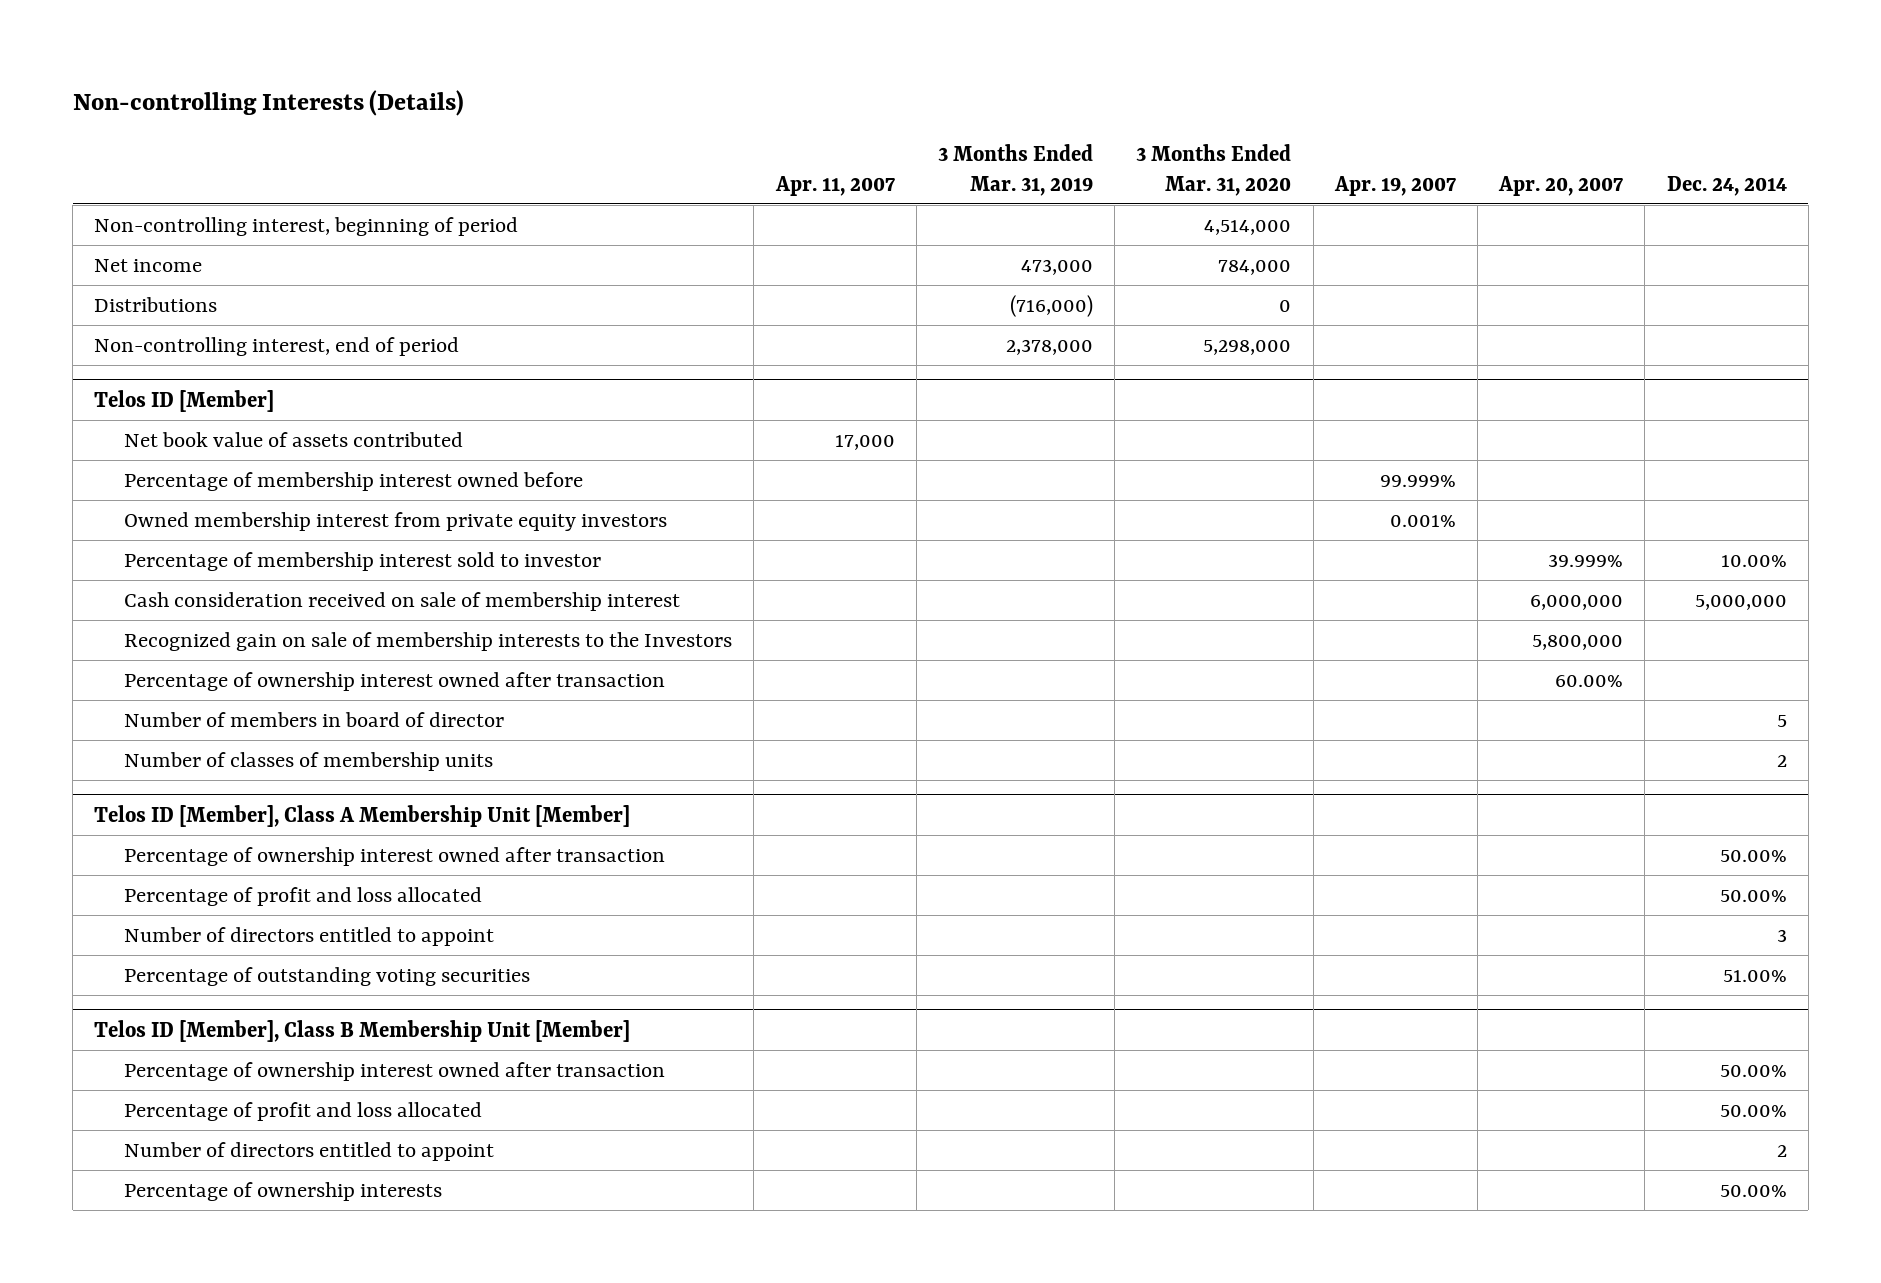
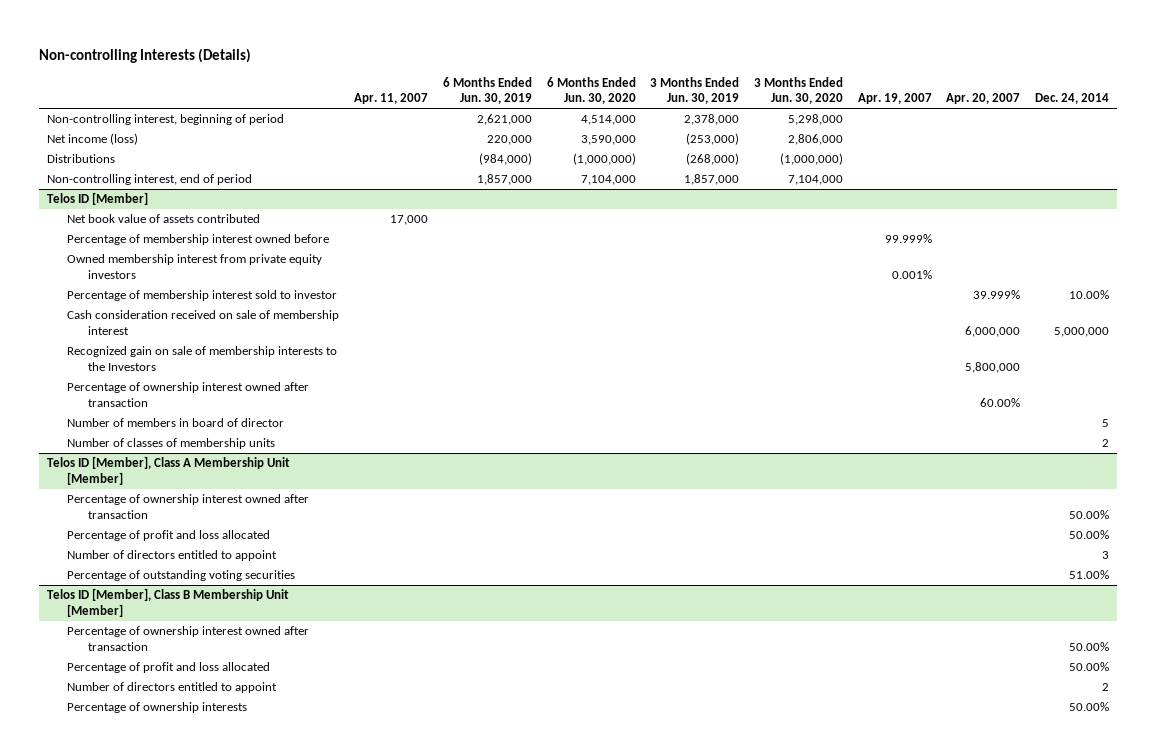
[937,144,1093,196] 3 Months Ended Mar. 31, 2019 -> none
[1136,144,1292,196] 3 Months Ended Mar. 31, 2020 -> none
none -> [442,76,532,105] 6 Months Ended Jun. 30, 2019
none -> [546,76,636,105] 6 Months Ended Jun. 30, 2020
none -> [650,76,740,105] 3 Months Ended Jun. 30, 2019
none -> [753,76,843,105] 3 Months Ended Jun. 30, 2020
[94,258,203,272] Net income -> [46,133,138,146] Net income (loss)

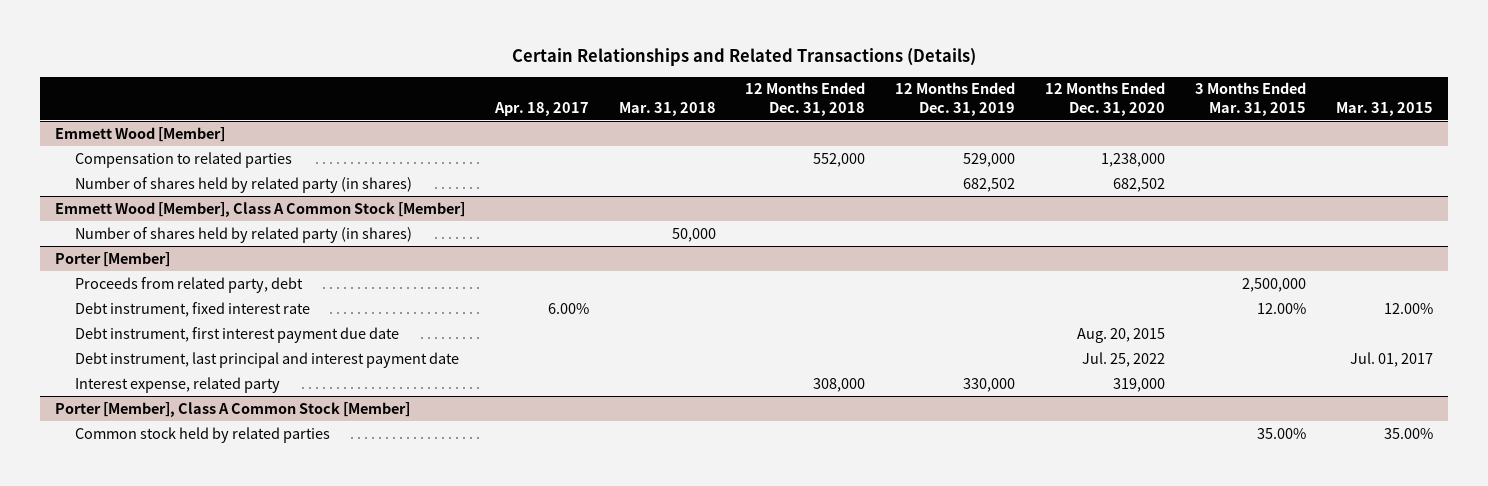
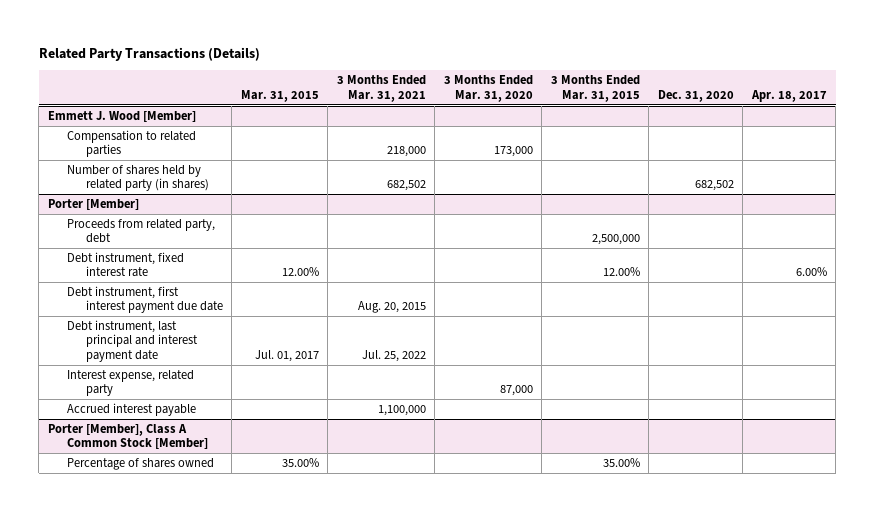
[511,48,976,67] Certain Relationships and Related Transactions (Details) -> [38,46,260,61] Related Party Transactions (Details)
[618,101,716,116] Mar. 31, 2018 -> none
[745,82,866,116] 12 Months Ended Dec. 31, 2018 -> none
[895,82,1016,116] 12 Months Ended Dec. 31, 2019 -> none
[1045,82,1166,116] 12 Months Ended Dec. 31, 2020 -> none
none -> [336,75,426,102] 3 Months Ended Mar. 31, 2021
none -> [443,75,533,102] 3 Months Ended Mar. 31, 2020
none -> [657,89,734,102] Dec. 31, 2020
[54,126,225,142] Emmett Wood [Member] -> [47,111,196,123] Emmett J. Wood [Member]
[54,201,465,217] Emmett Wood [Member], Class A Common Stock [Member] -> none
[75,226,413,243] Number of shares held by related party (in shares) -> none
none -> [66,403,196,417] Accrued interest payable
[75,426,331,443] Common stock held by related parties -> [66,458,214,471] Percentage of shares owned

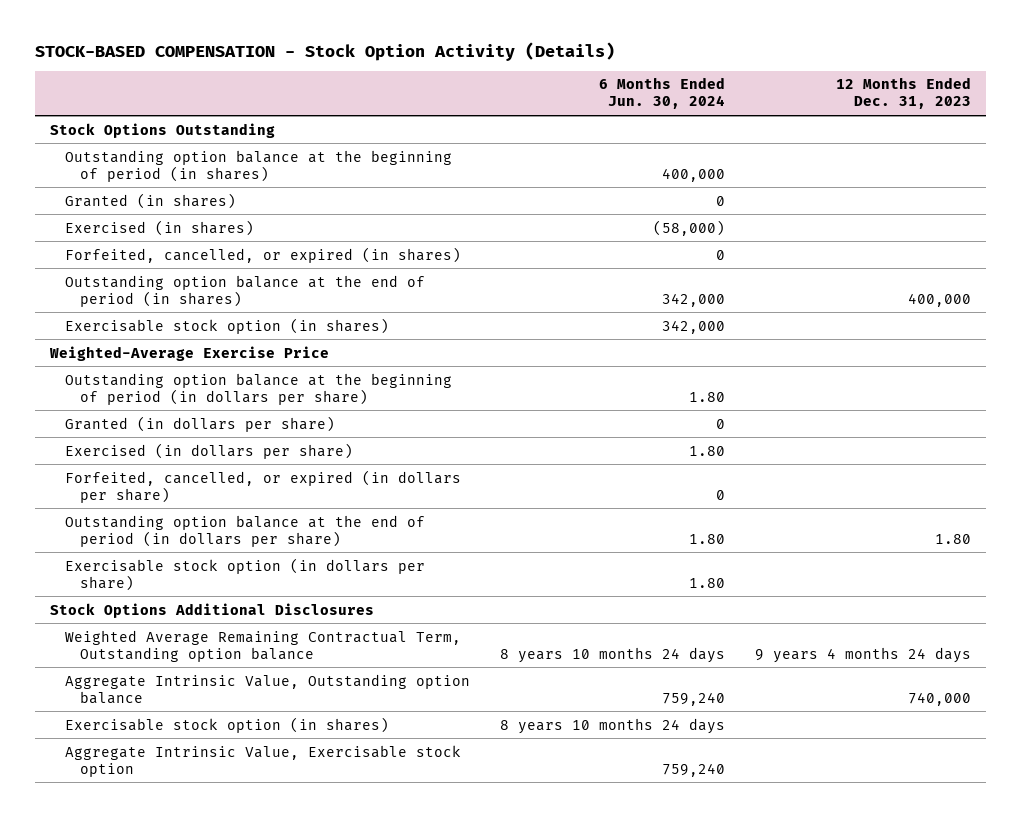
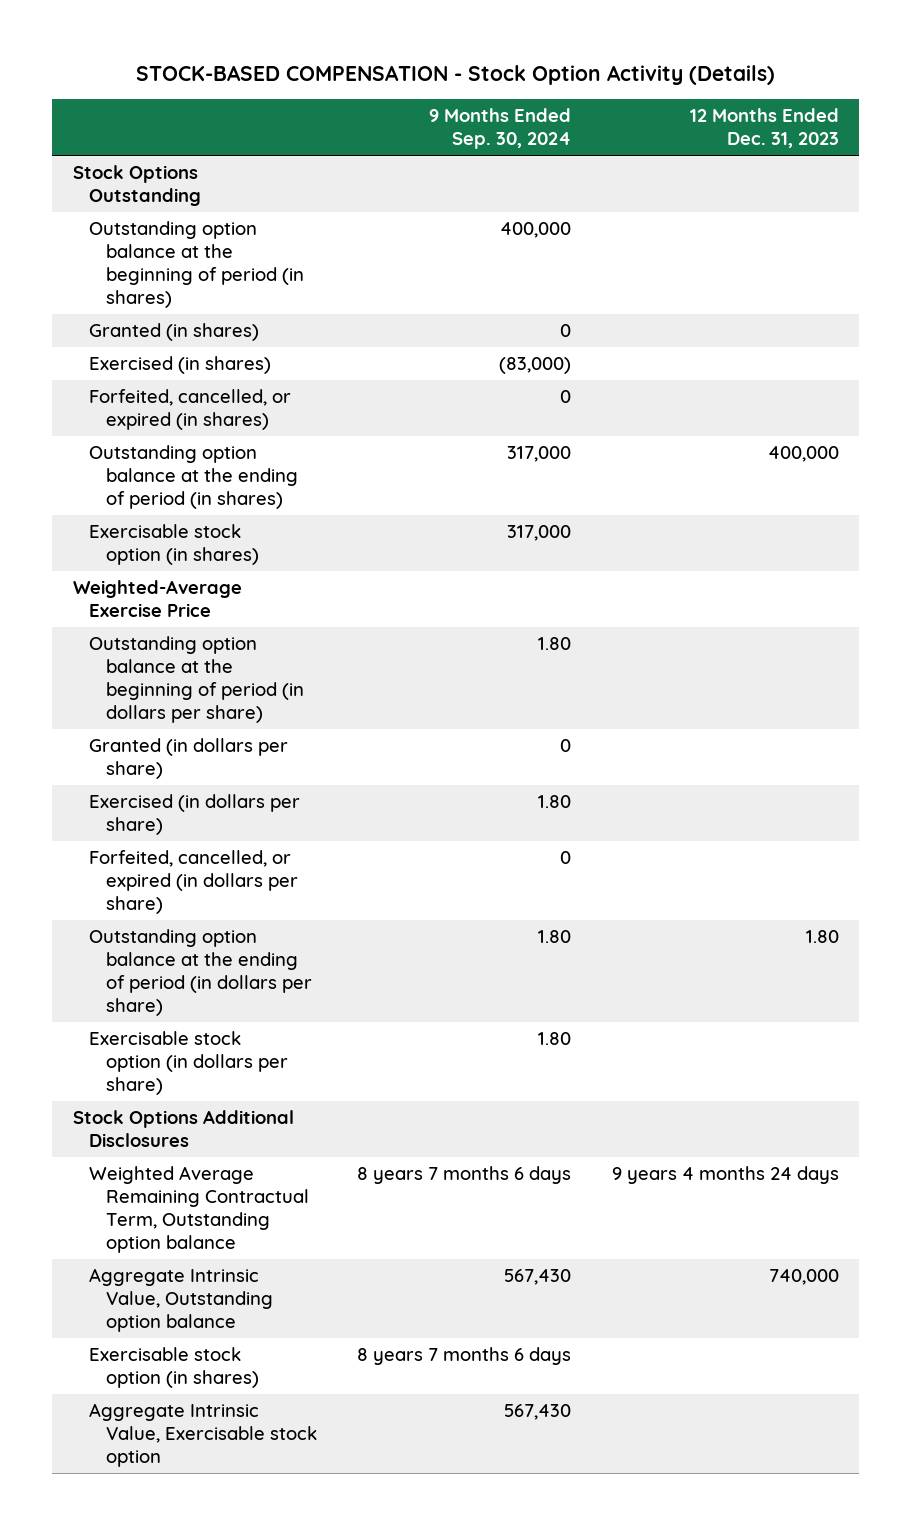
[598,77,725,110] 6 Months Ended Jun. 30, 2024 -> none
none -> [429,108,572,150] 9 Months Ended Sep. 30, 2024
[64,274,425,307] Outstanding option balance at the end of period (in shares) -> [89,444,298,509] Outstanding option balance at the ending of period (in shares)
[64,514,425,547] Outstanding option balance at the end of period (in dollars per share) -> [89,928,312,1016] Outstanding option balance at the ending of period (in dollars per share)

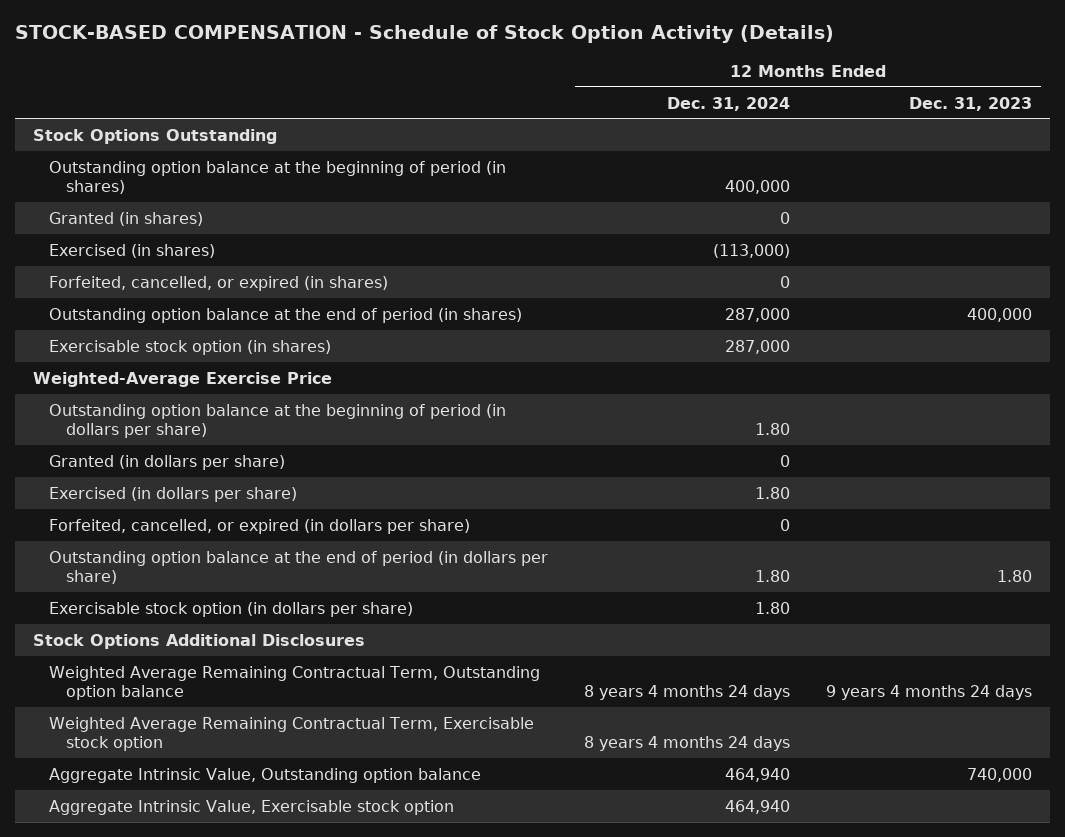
[135,65,775,86] STOCK-BASED COMPENSATION - Stock Option Activity (Details) -> [14,25,834,44] STOCK-BASED COMPENSATION - Schedule of Stock Option Activity (Details)
[429,108,572,150] 9 Months Ended Sep. 30, 2024 -> none
none -> [667,96,791,111] Dec. 31, 2024
[89,444,298,509] Outstanding option balance at the ending of period (in shares) -> [49,307,523,323] Outstanding option balance at the end of period (in shares)
[89,928,312,1016] Outstanding option balance at the ending of period (in dollars per share) -> [49,550,549,585] Outstanding option balance at the end of period (in dollars per share)
none -> [49,716,535,752] Weighted Average Remaining Contractual Term, Exercisable stock option
[89,1346,259,1388] Exercisable stock option (in shares) -> none

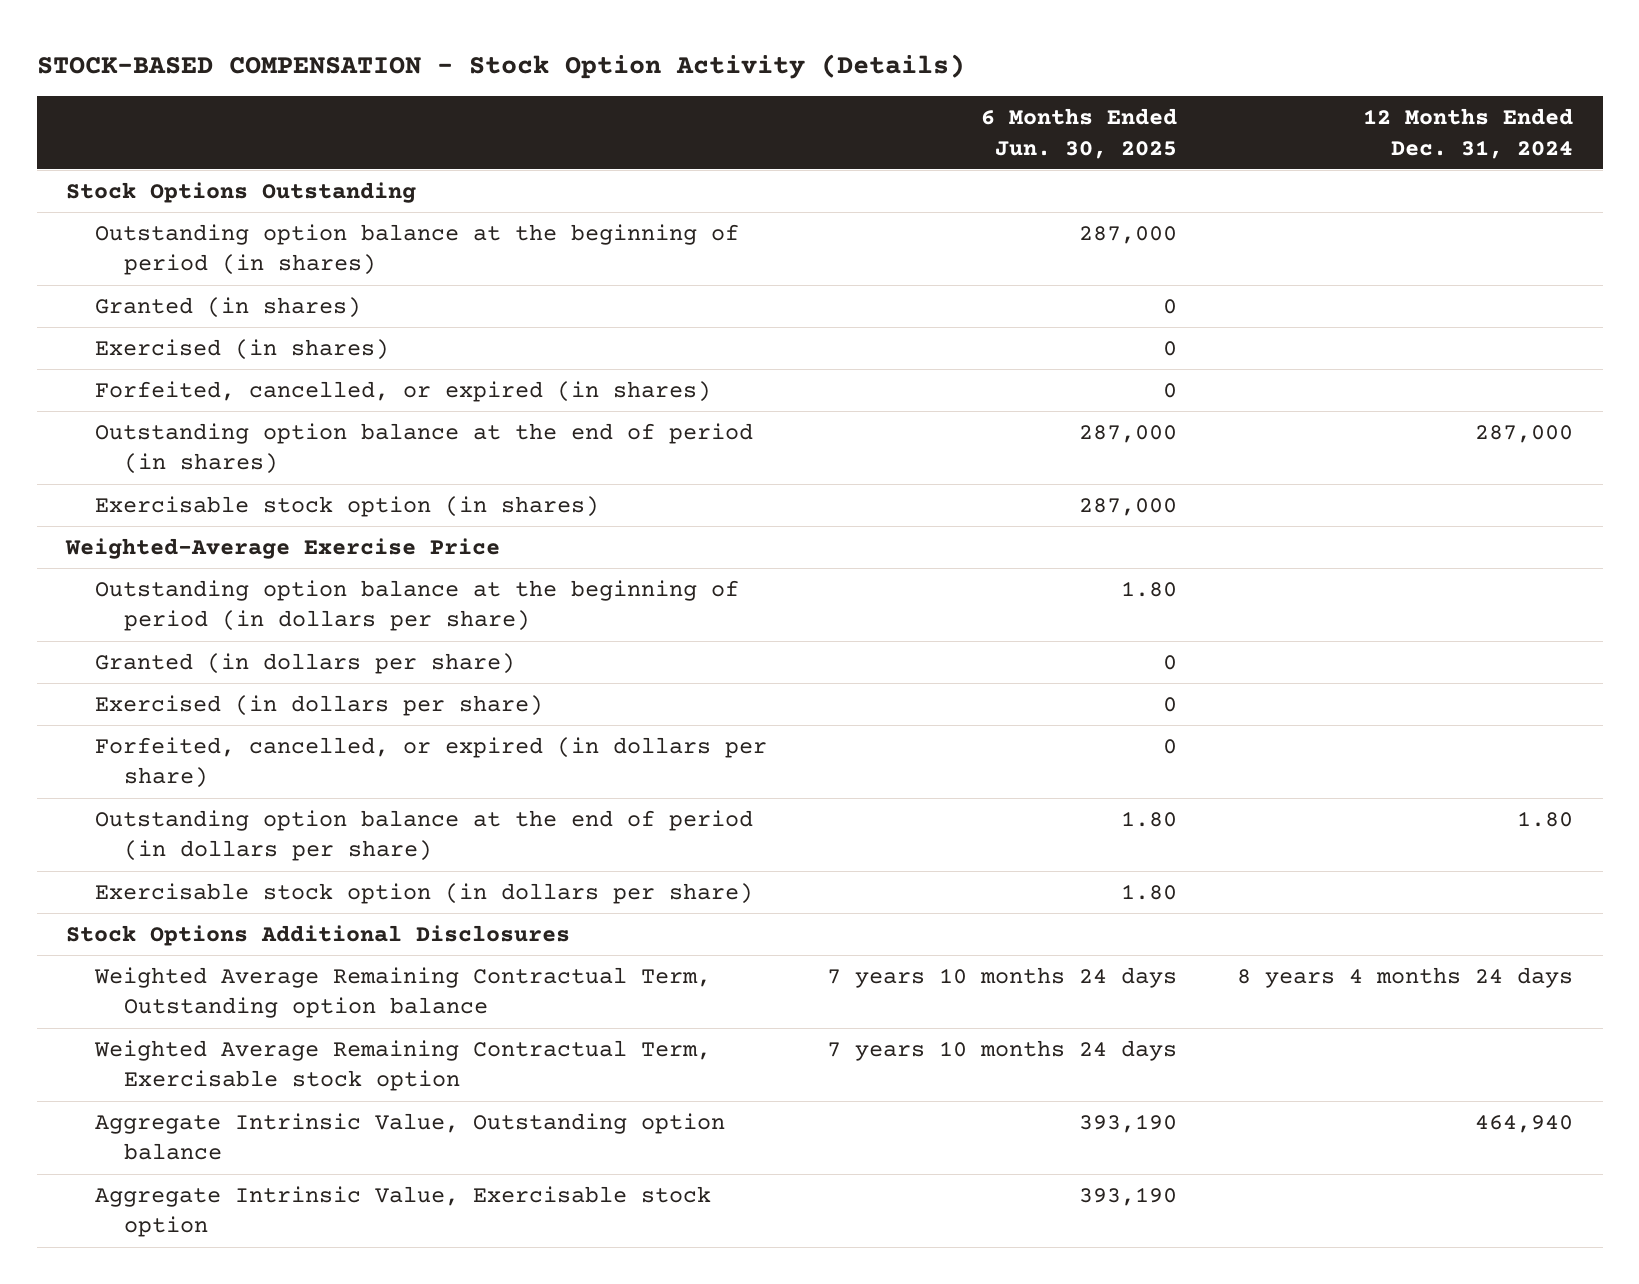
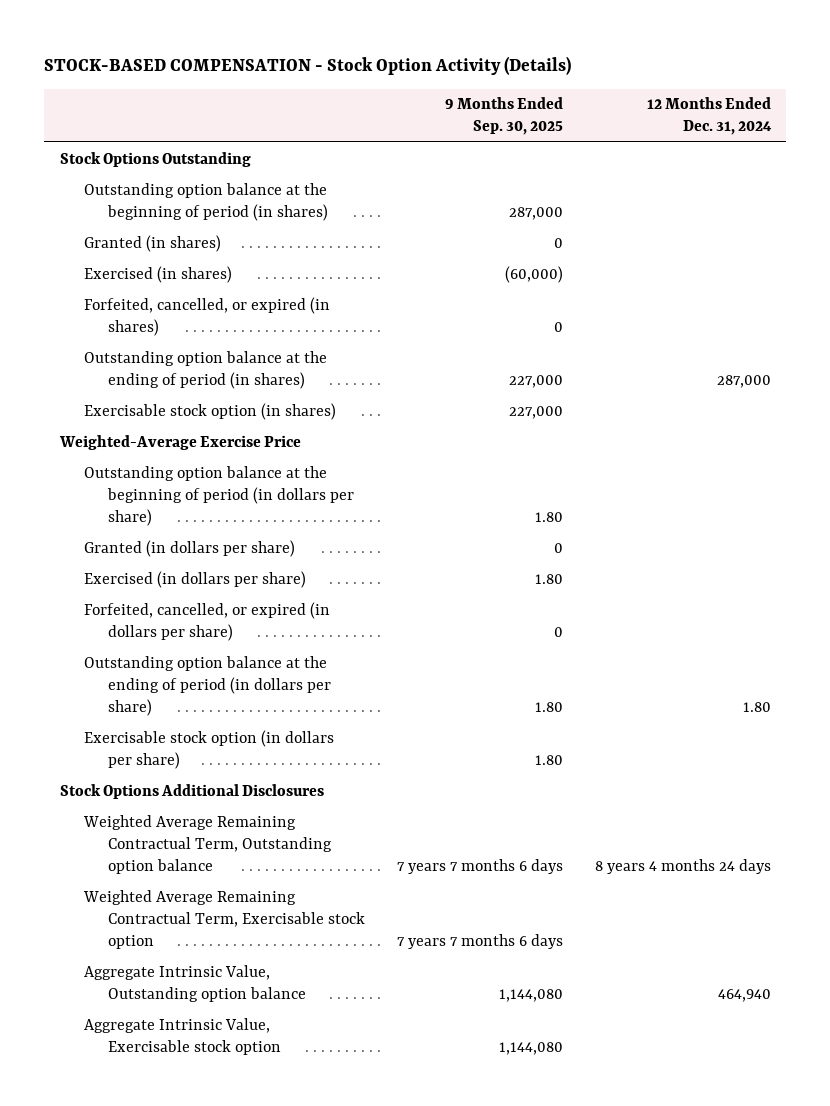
[980,108,1177,159] 6 Months Ended Jun. 30, 2025 -> none
none -> [444,97,563,136] 9 Months Ended Sep. 30, 2025
[95,422,754,475] Outstanding option balance at the end of period (in shares) -> [84,350,328,389] Outstanding option balance at the ending of period (in shares)
[95,809,754,862] Outstanding option balance at the end of period (in dollars per share) -> [84,655,332,716] Outstanding option balance at the ending of period (in dollars per share)

